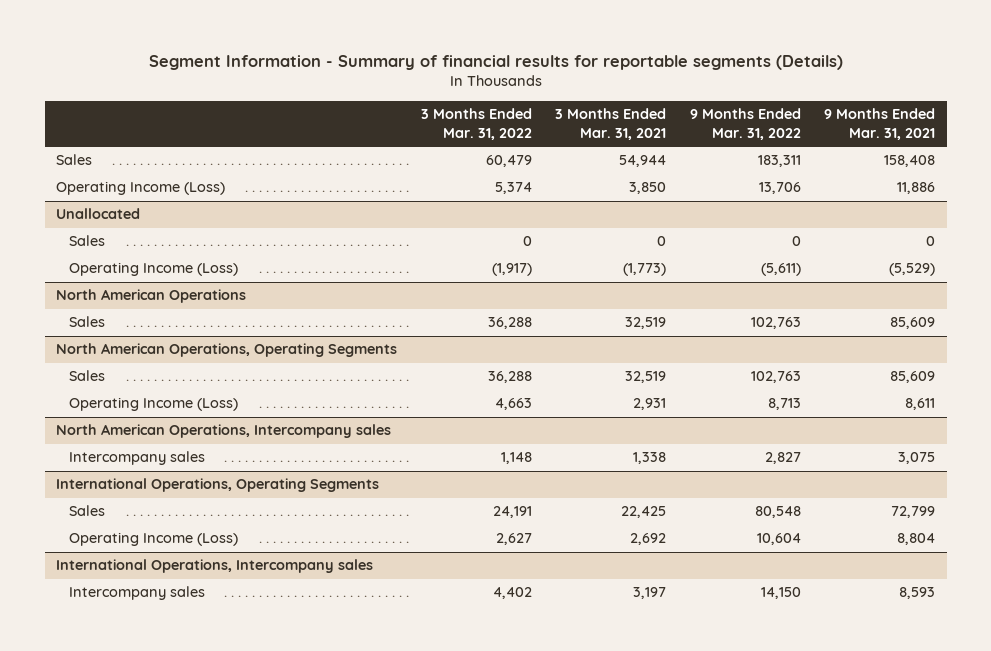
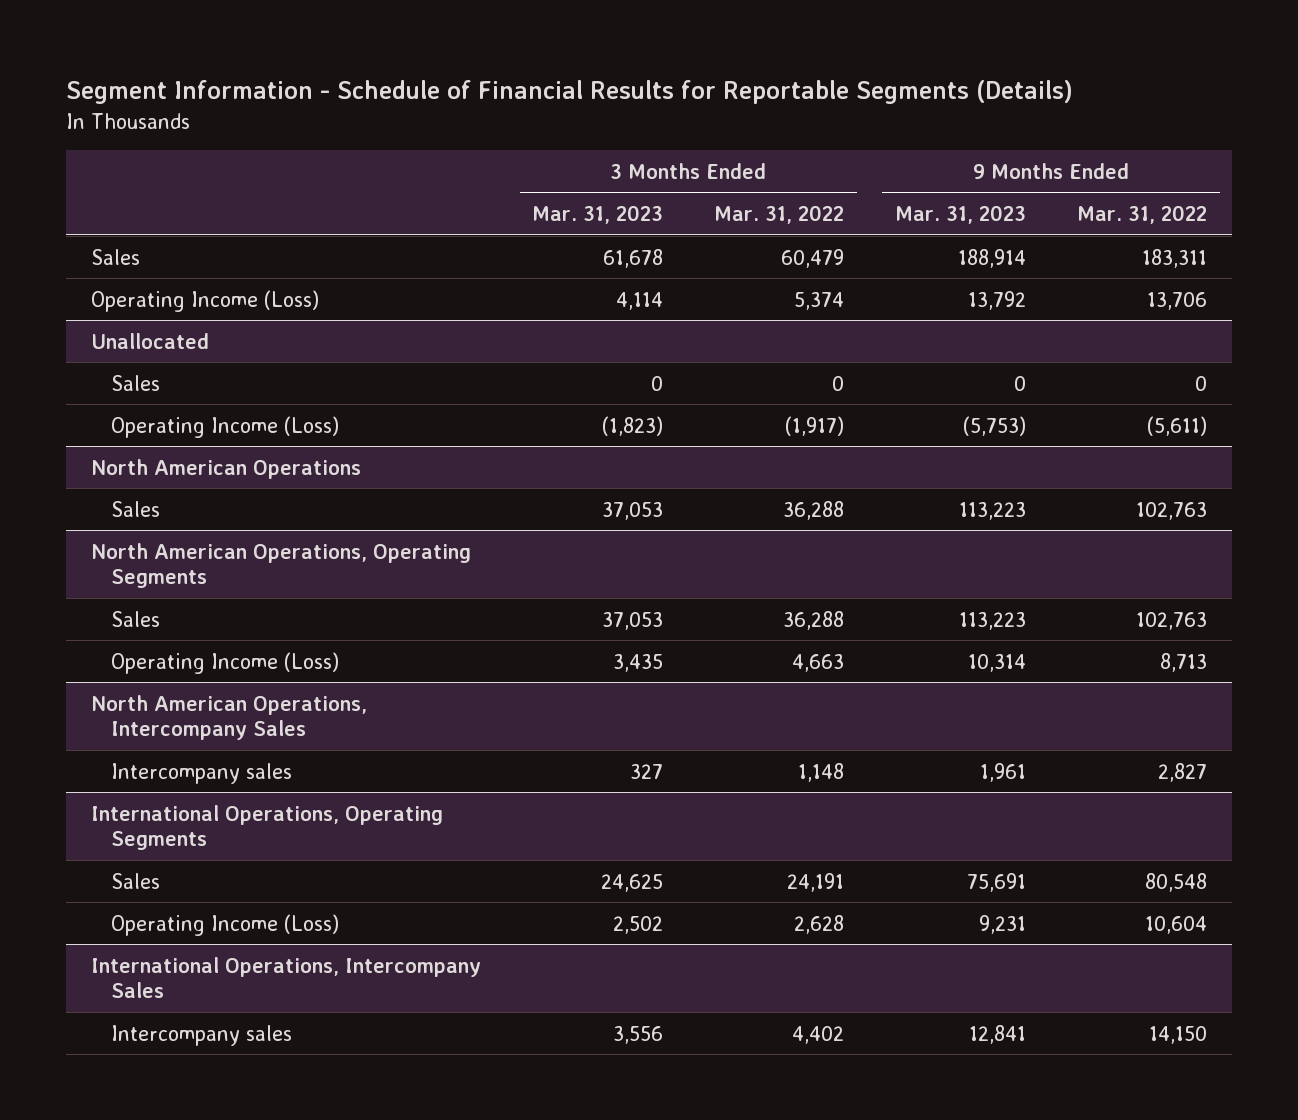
[148,54,843,70] Segment Information - Summary of financial results for reportable segments (Details) -> [65,80,1073,105] Segment Information - Schedule of Financial Results for Reportable Segments (Details)
[555,108,667,140] 3 Months Ended Mar. 31, 2021 -> none
[823,108,935,140] 9 Months Ended Mar. 31, 2021 -> none
none -> [532,205,664,225] Mar. 31, 2023
none -> [895,205,1027,225] Mar. 31, 2023
[56,424,392,439] North American Operations, Intercompany sales -> [91,694,368,741] North American Operations, Intercompany Sales
[495,533,532,546] 2,627 -> [794,914,845,934] 2,628
[56,559,374,574] International Operations, Intercompany sales -> [91,956,482,999] International Operations, Intercompany Sales

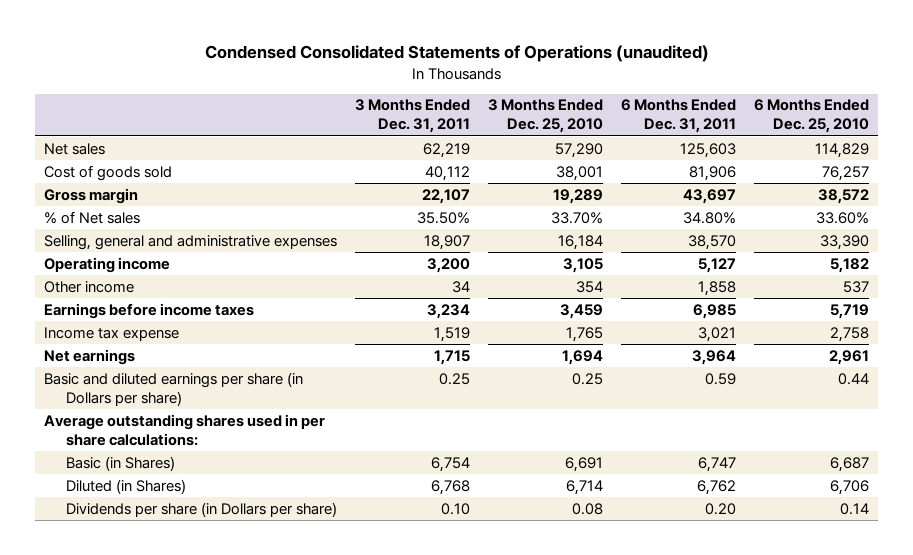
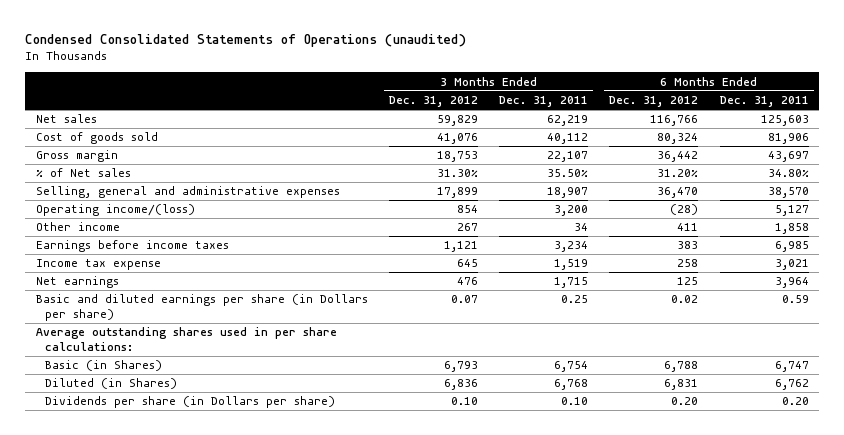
[488,99,604,134] 3 Months Ended Dec. 25, 2010 -> none
[754,99,870,134] 6 Months Ended Dec. 25, 2010 -> none
none -> [388,96,478,108] Dec. 31, 2012
none -> [609,96,699,108] Dec. 31, 2012
[44,256,171,273] Operating income -> [35,204,195,217] Operating income/(loss)

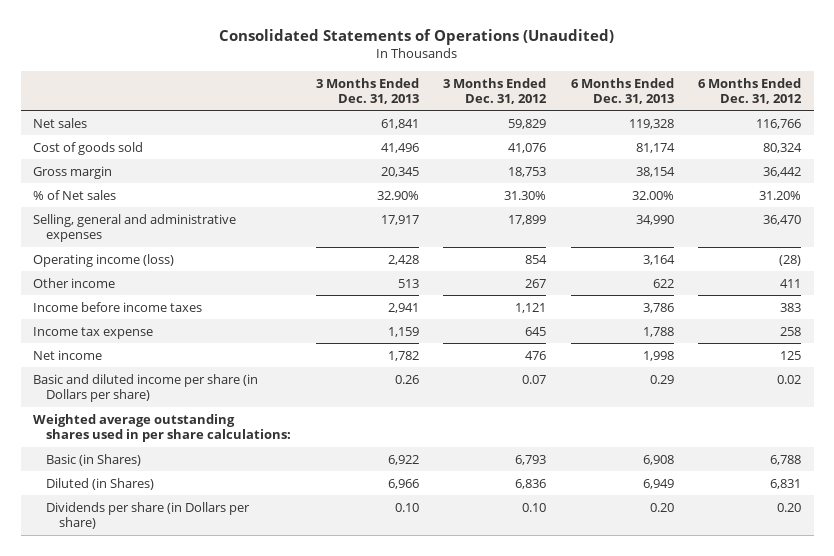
[25,33,467,47] Condensed Consolidated Statements of Operations (unaudited) -> [219,28,615,45] Consolidated Statements of Operations (Unaudited)
[499,96,589,108] Dec. 31, 2011 -> none
[719,96,809,108] Dec. 31, 2011 -> none
none -> [315,77,419,104] 3 Months Ended Dec. 31, 2013
none -> [570,77,674,104] 6 Months Ended Dec. 31, 2013
[35,204,195,217] Operating income/(loss) -> [32,253,174,267] Operating income (loss)
[35,240,229,253] Earnings before income taxes -> [32,301,202,312] Income before income taxes
[35,276,119,289] Net earnings -> [32,349,102,360] Net income
[35,294,368,322] Basic and diluted earnings per share (in Dollars per share) -> [32,373,258,403] Basic and diluted income per share (in Dollars per share)
[35,327,337,352] Average outstanding shares used in per share calculations: -> [32,413,292,443] Weighted average outstanding shares used in per share calculations:

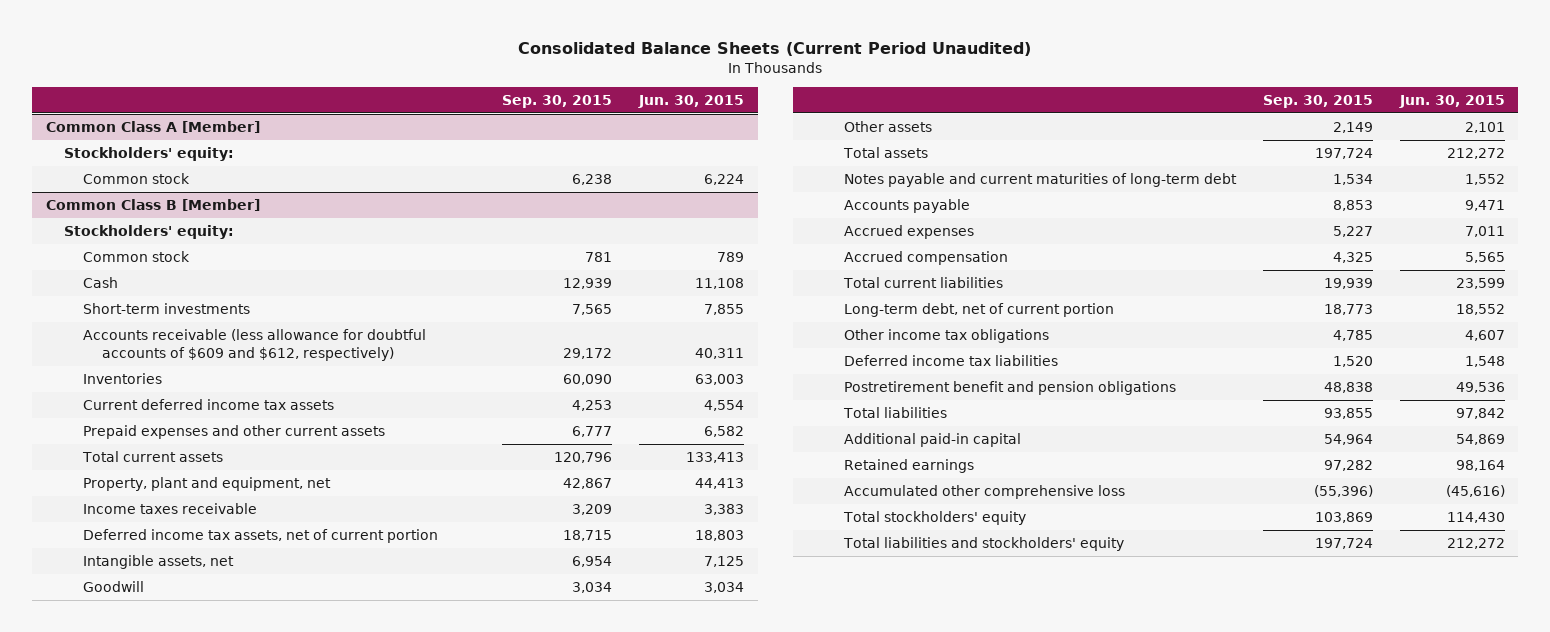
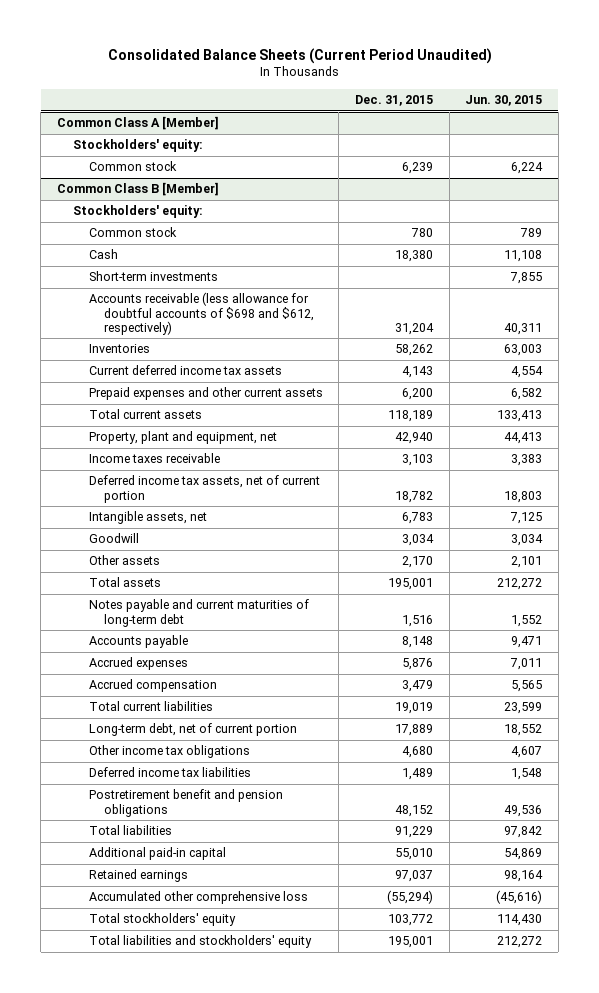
[502,94,613,108] Sep. 30, 2015 -> none
none -> [354,95,433,107] Dec. 31, 2015
[83,329,427,362] Accounts receivable (less allowance for doubtful accounts of $609 and $612, respectively) -> [88,292,315,335] Accounts receivable (less allowance for doubtful accounts of $698 and $612, respectively)

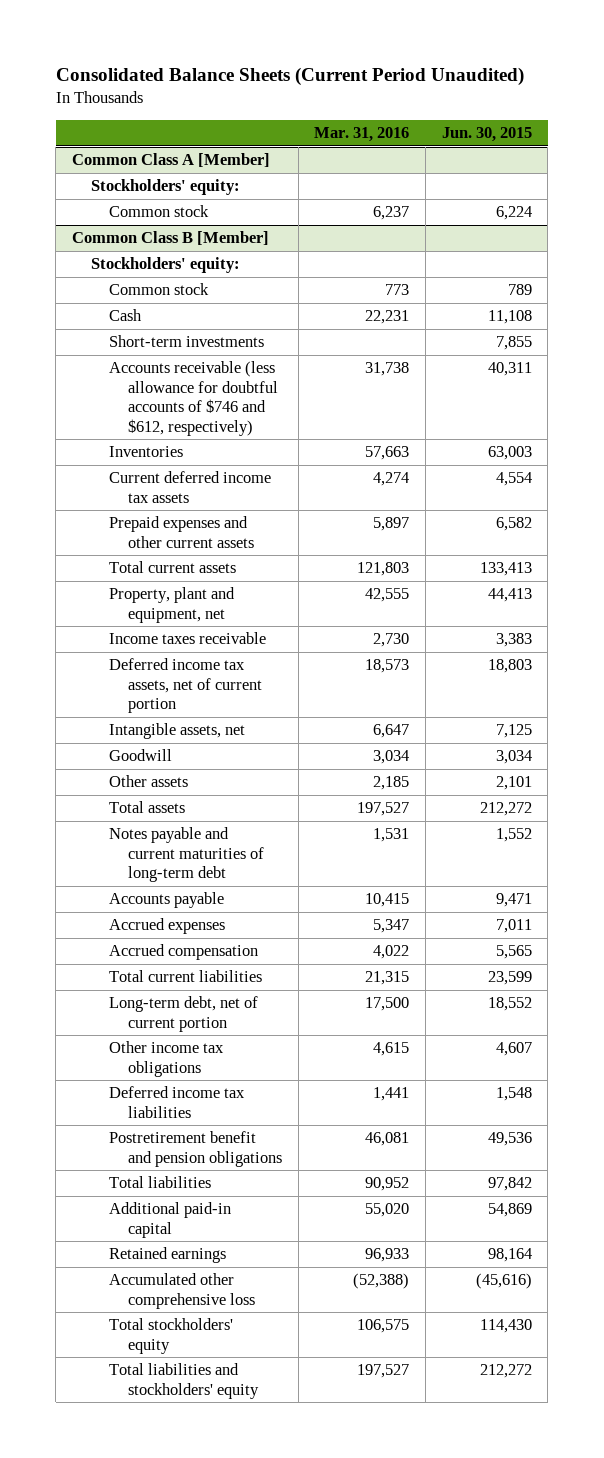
[354,95,433,107] Dec. 31, 2015 -> none
none -> [314,127,410,143] Mar. 31, 2016
[88,292,315,335] Accounts receivable (less allowance for doubtful accounts of $698 and $612, respectively) -> [109,361,279,436] Accounts receivable (less allowance for doubtful accounts of $746 and $612, respectively)

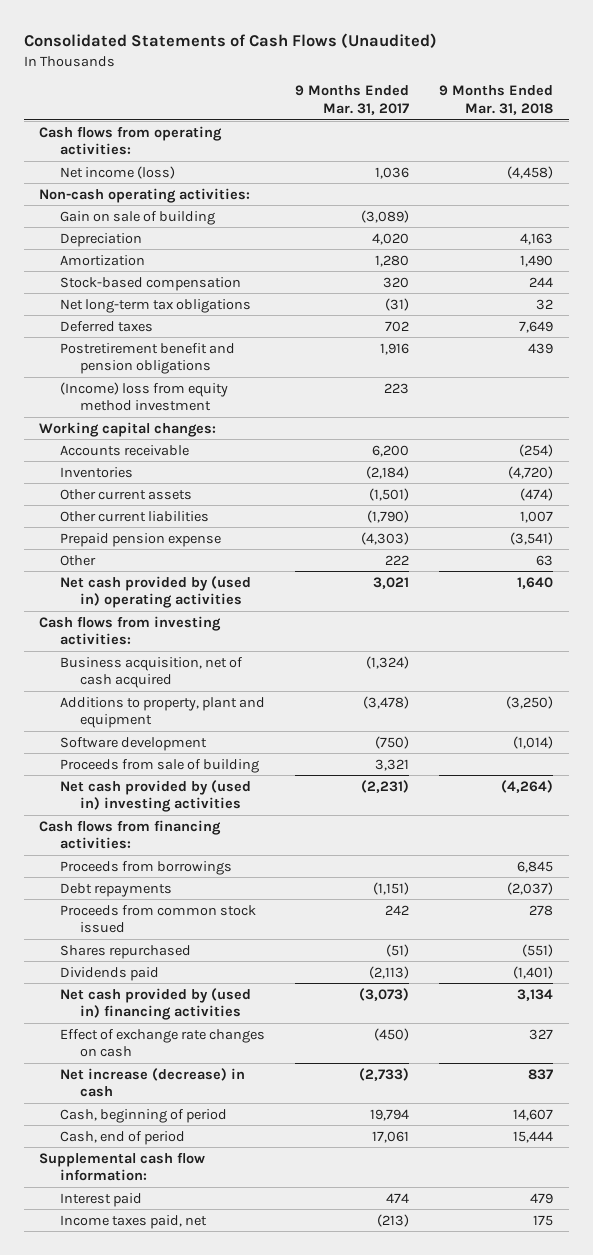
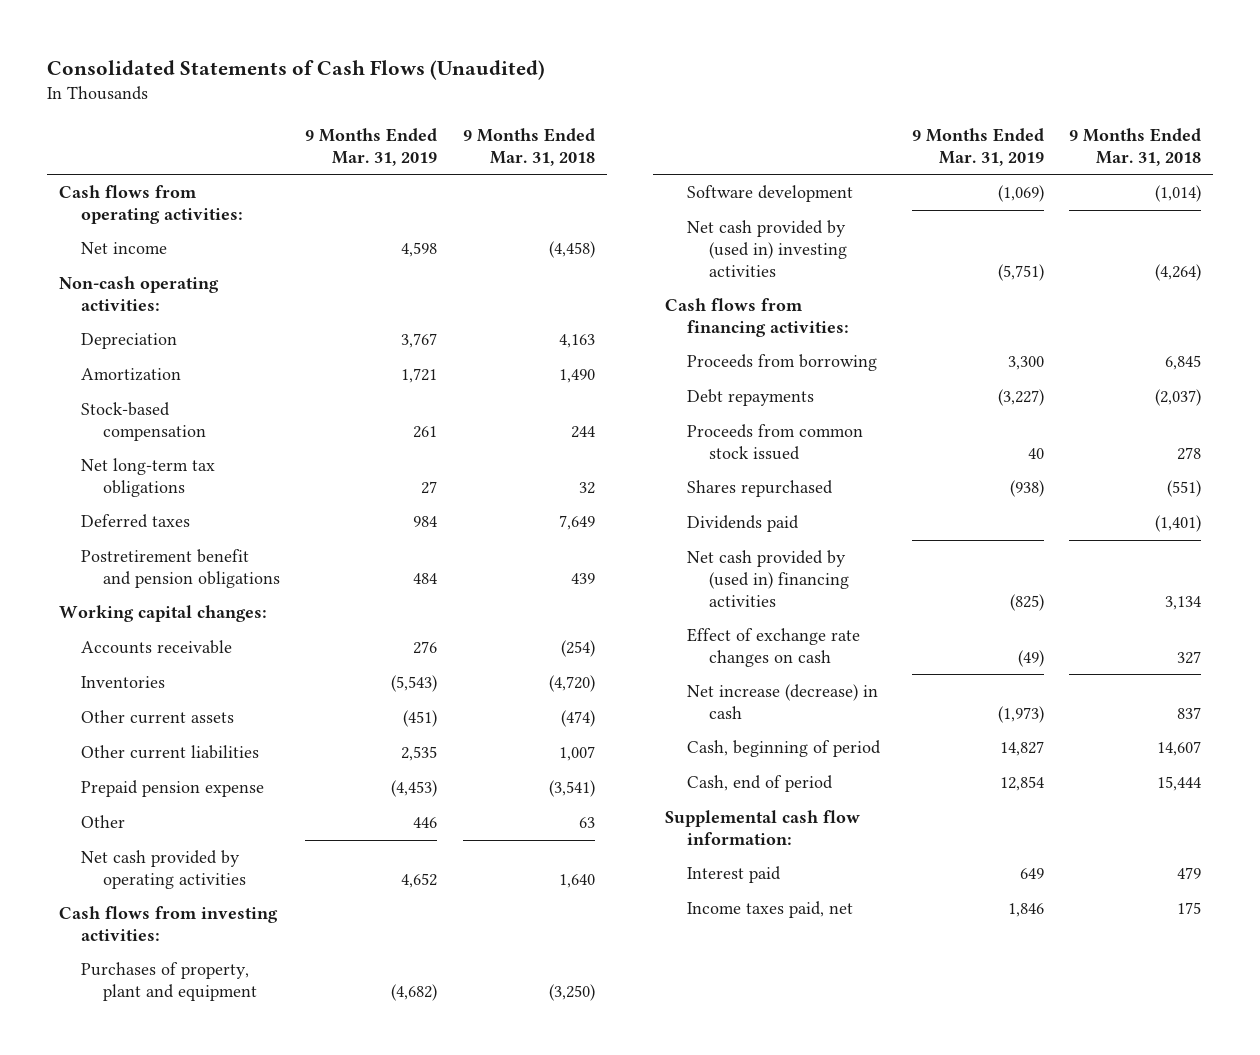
[295,85,410,116] 9 Months Ended Mar. 31, 2017 -> none
none -> [305,127,438,166] 9 Months Ended Mar. 31, 2019
[59,165,175,179] Net income (loss) -> [81,242,168,255] Net income
[59,210,215,225] Gain on sale of building -> none
[59,381,228,412] (Income) loss from equity method investment -> none
[59,575,251,609] Net cash provided by (used in) operating activities -> [81,850,247,890] Net cash provided by operating activities
[59,656,243,689] Business acquisition, net of cash acquired -> none
[59,696,265,729] Additions to property, plant and equipment -> [81,962,258,1002] Purchases of property, plant and equipment
[59,758,259,773] Proceeds from sale of building -> none
[59,860,232,875] Proceeds from borrowings -> [687,354,878,372] Proceeds from borrowing

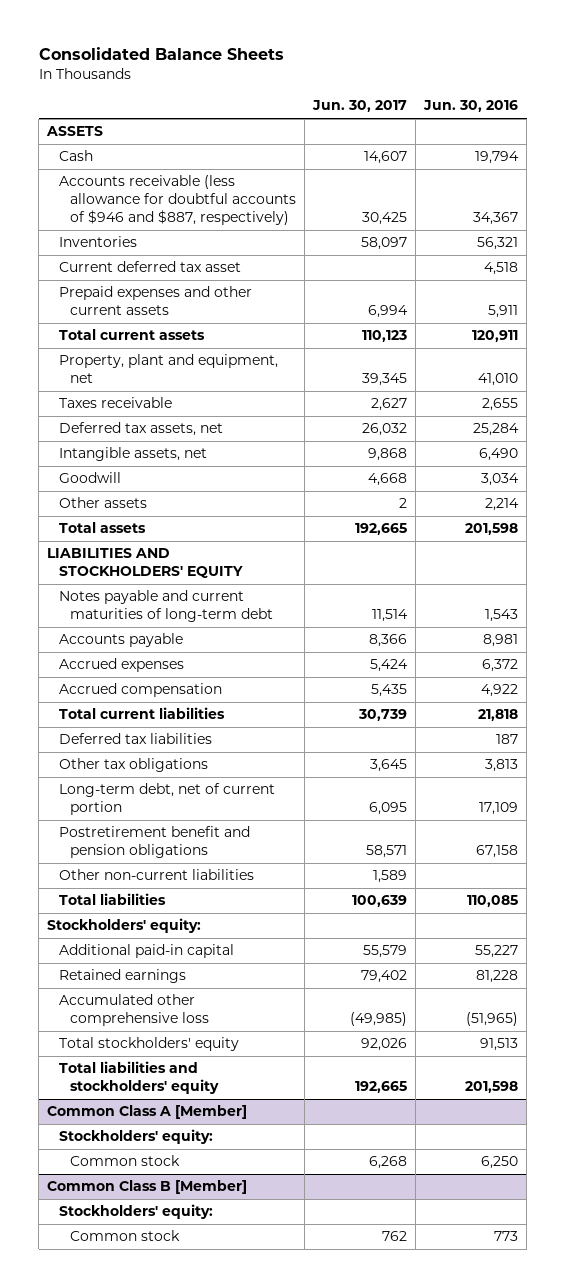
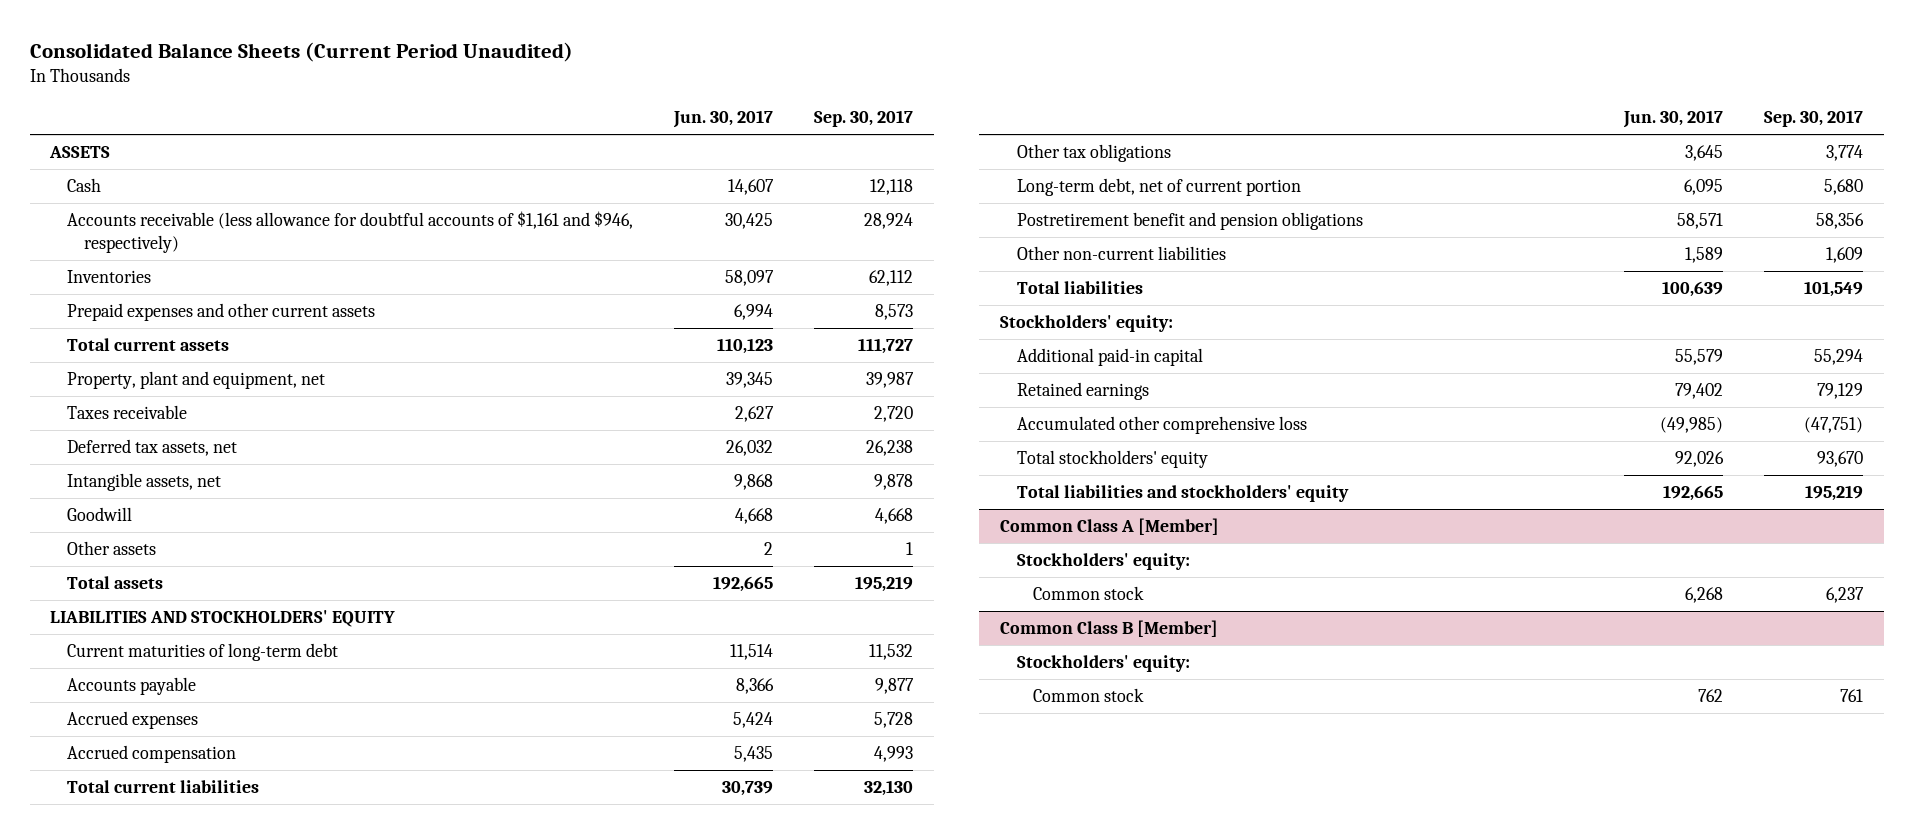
[38,47,284,61] Consolidated Balance Sheets -> [29,41,573,62] Consolidated Balance Sheets (Current Period Unaudited)
[423,100,519,113] Jun. 30, 2016 -> none
none -> [814,110,914,128] Sep. 30, 2017
[58,175,297,226] Accounts receivable (less allowance for doubtful accounts of $946 and $887, respectively) -> [66,211,633,253] Accounts receivable (less allowance for doubtful accounts of $1,161 and $946, respectively)
[58,261,241,273] Current deferred tax asset -> none
[58,590,274,623] Notes payable and current maturities of long-term debt -> [66,643,338,662] Current maturities of long-term debt
[58,733,212,745] Deferred tax liabilities -> none

